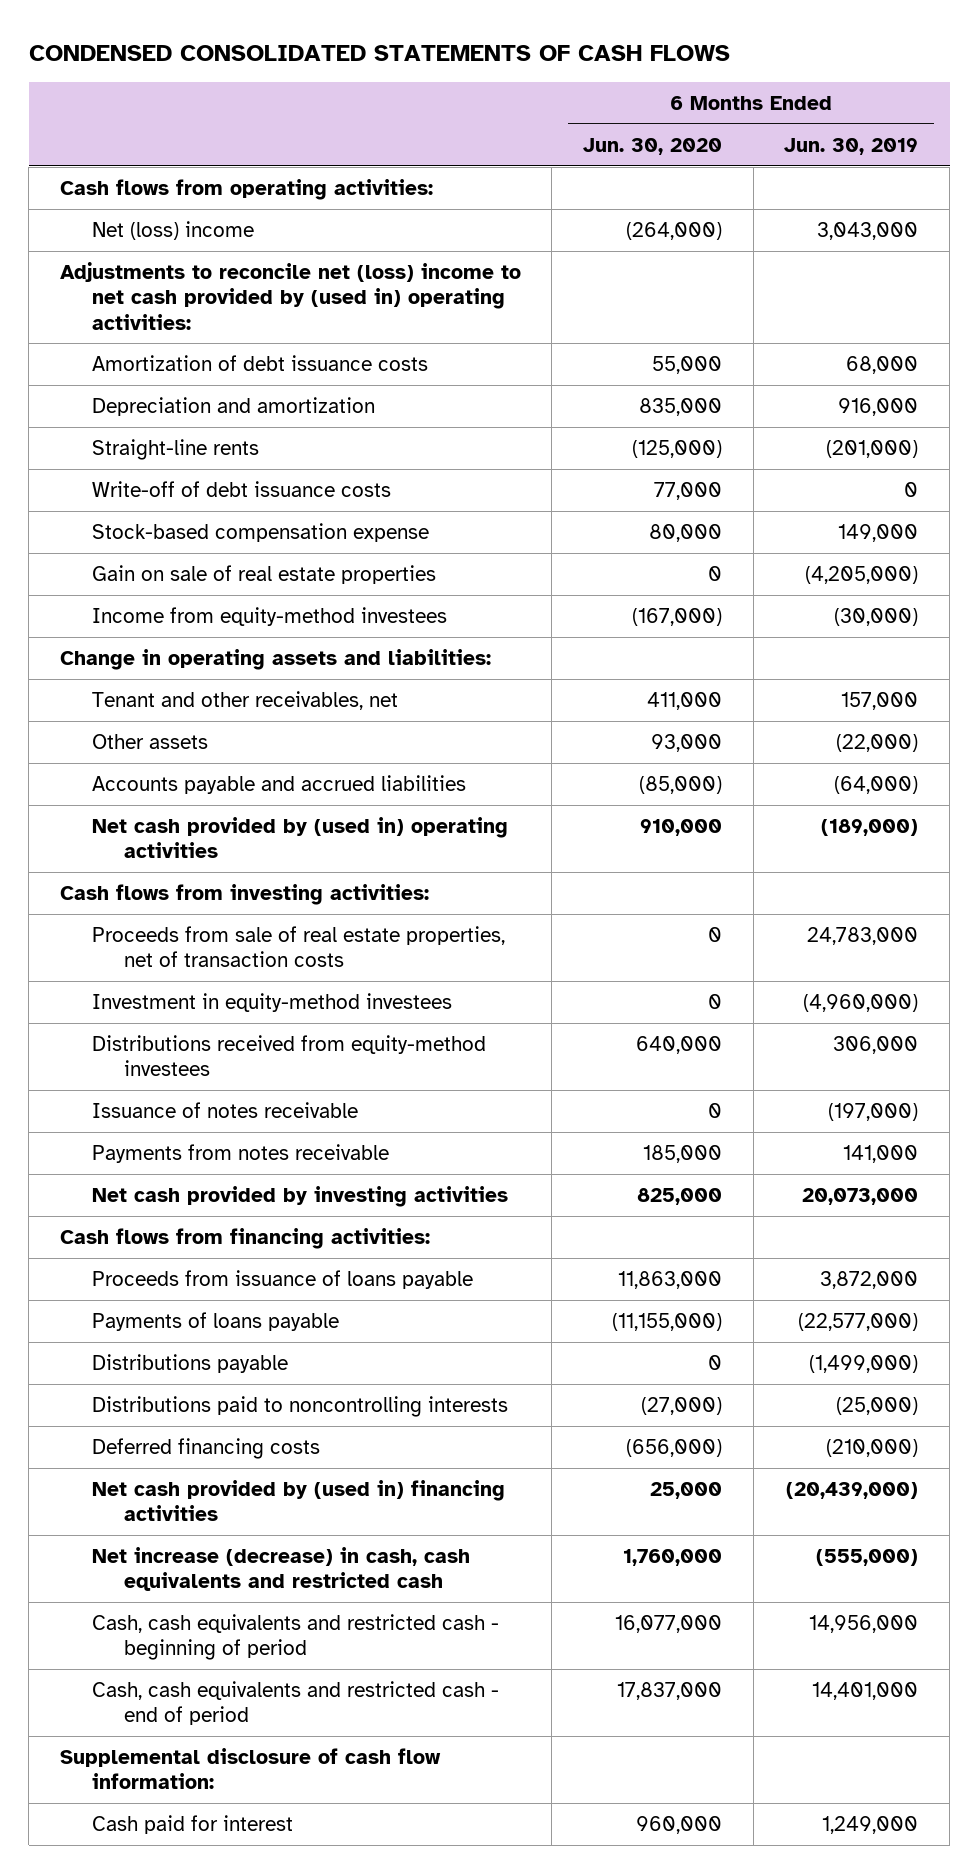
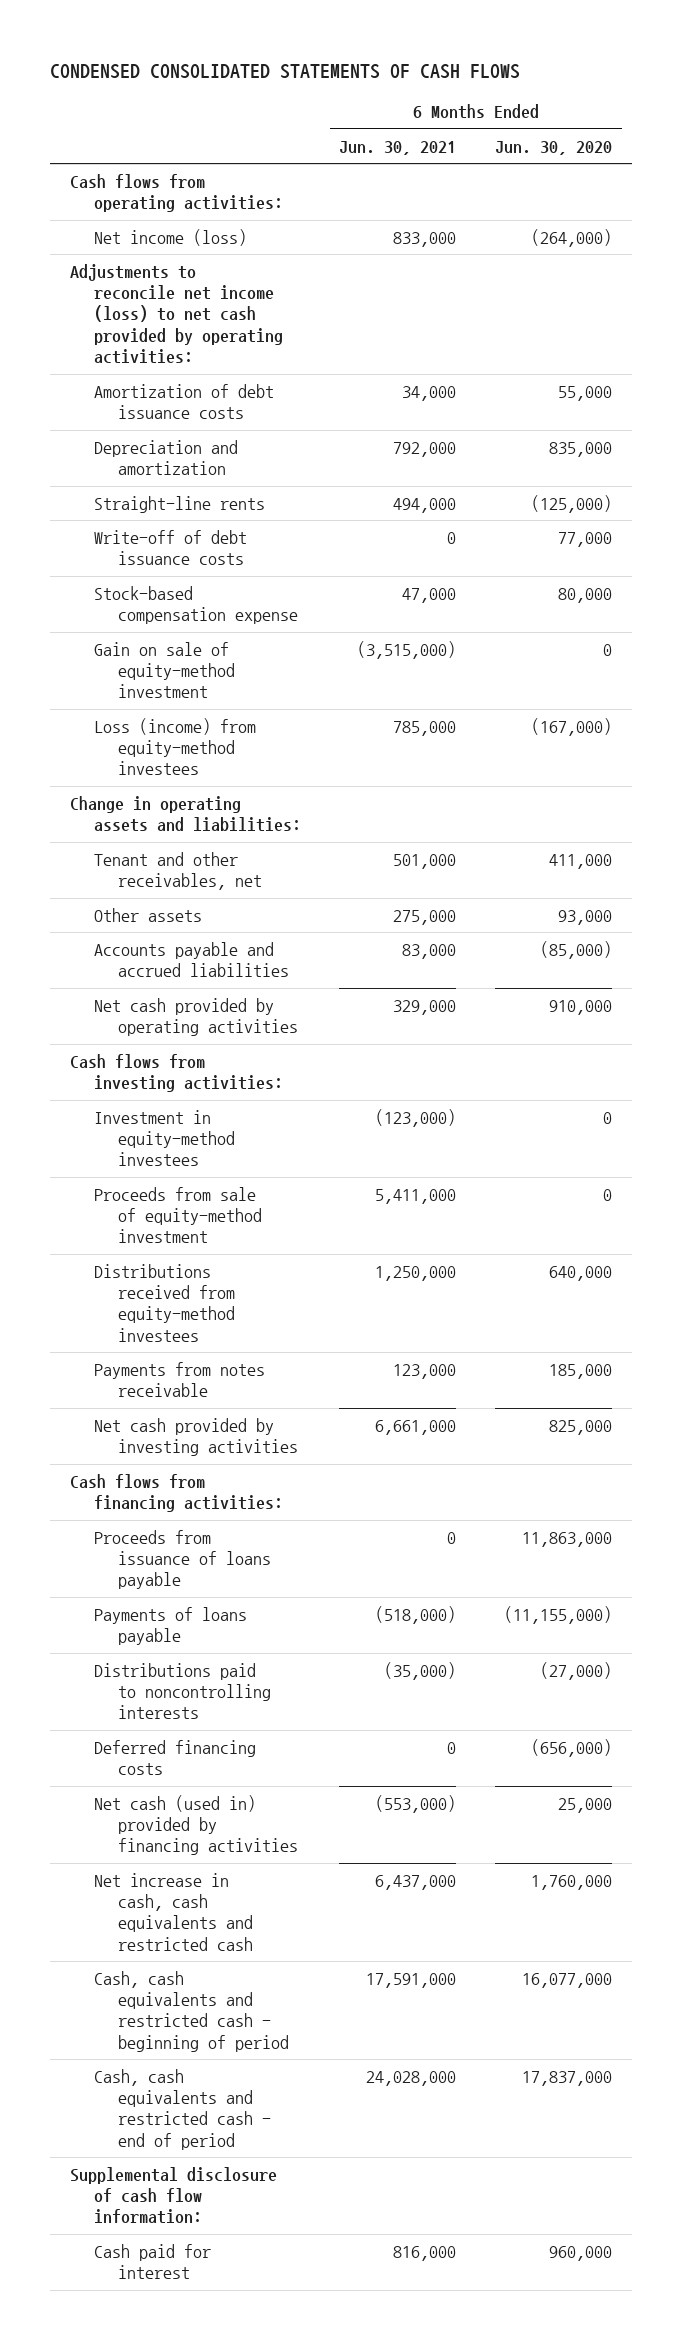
[784,137,919,155] Jun. 30, 2019 -> none
none -> [339,140,457,155] Jun. 30, 2021
[92,221,255,241] Net (loss) income -> [93,228,247,246] Net income (loss)
[59,262,521,330] Adjustments to reconcile net (loss) income to net cash provided by (used in) operating activities: -> [69,263,283,365] Adjustments to reconcile net income (loss) to net cash provided by operating activities:
[92,565,437,585] Gain on sale of real estate properties -> none
none -> [93,641,235,699] Gain on sale of equity-method investment
[92,607,448,627] Income from equity-method investees -> [93,717,256,776] Loss (income) from equity-method investees
[92,817,509,859] Net cash provided by (used in) operating activities -> [93,997,298,1037] Net cash provided by operating activities
[92,926,506,968] Proceeds from sale of real estate properties, net of transaction costs -> none
none -> [93,1186,262,1244] Proceeds from sale of equity-method investment
[92,1102,359,1119] Issuance of notes receivable -> none
[92,1354,289,1374] Distributions payable -> none
[92,1480,506,1522] Net cash provided by (used in) financing activities -> [93,1794,298,1856] Net cash (used in) provided by financing activities
[92,1547,471,1592] Net increase (decrease) in cash, cash equivalents and restricted cash -> [93,1872,253,1951] Net increase in cash, cash equivalents and restricted cash

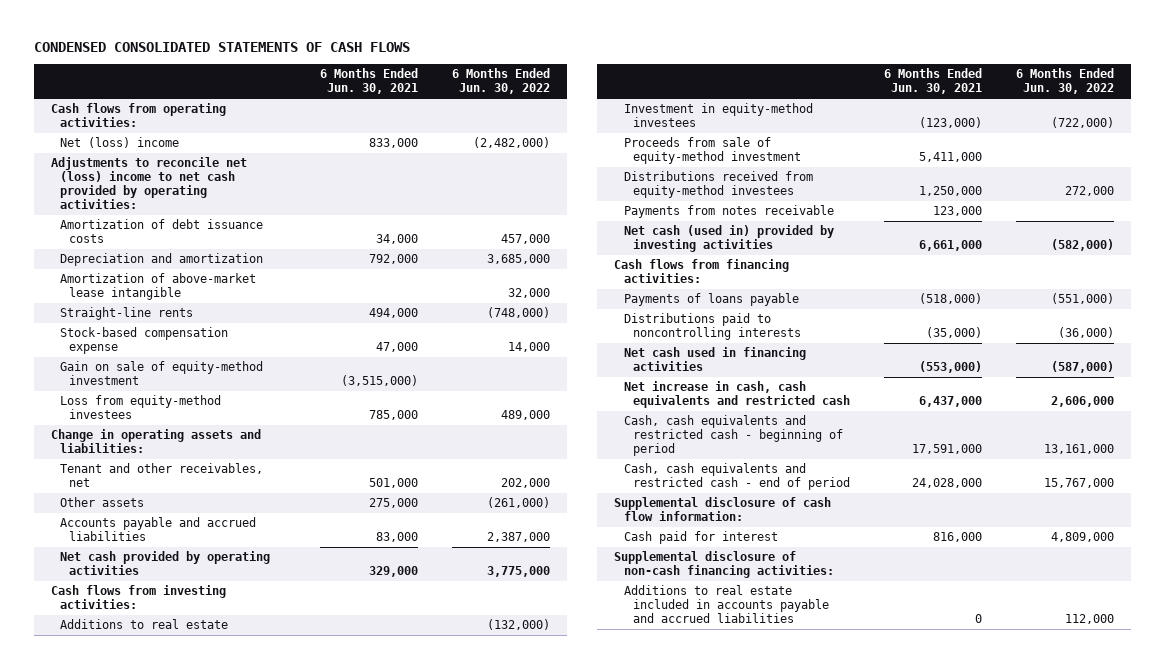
[495,140,613,155] Jun. 30, 2020 -> none
none -> [452,68,551,95] 6 Months Ended Jun. 30, 2022
[93,228,247,246] Net income (loss) -> [59,137,179,149] Net (loss) income
[69,263,283,365] Adjustments to reconcile net income (loss) to net cash provided by operating activities: -> [50,157,247,210] Adjustments to reconcile net (loss) income to net cash provided by operating activities:
none -> [59,273,256,301] Amortization of above-market lease intangible
[93,529,247,566] Write-off of debt issuance costs -> none
[93,717,256,776] Loss (income) from equity-method investees -> [59,395,221,420] Loss from equity-method investees
none -> [59,619,228,630] Additions to real estate
[93,1417,298,1457] Net cash provided by investing activities -> [623,225,834,253] Net cash (used in) provided by investing activities
[93,1529,271,1590] Proceeds from issuance of loans payable -> none
[93,1739,256,1776] Deferred financing costs -> none
[93,1794,298,1856] Net cash (used in) provided by financing activities -> [623,347,806,372] Net cash used in financing activities
none -> [614,551,834,579] Supplemental disclosure of non-cash financing activities:
none -> [623,585,829,624] Additions to real estate included in accounts payable and accrued liabilities

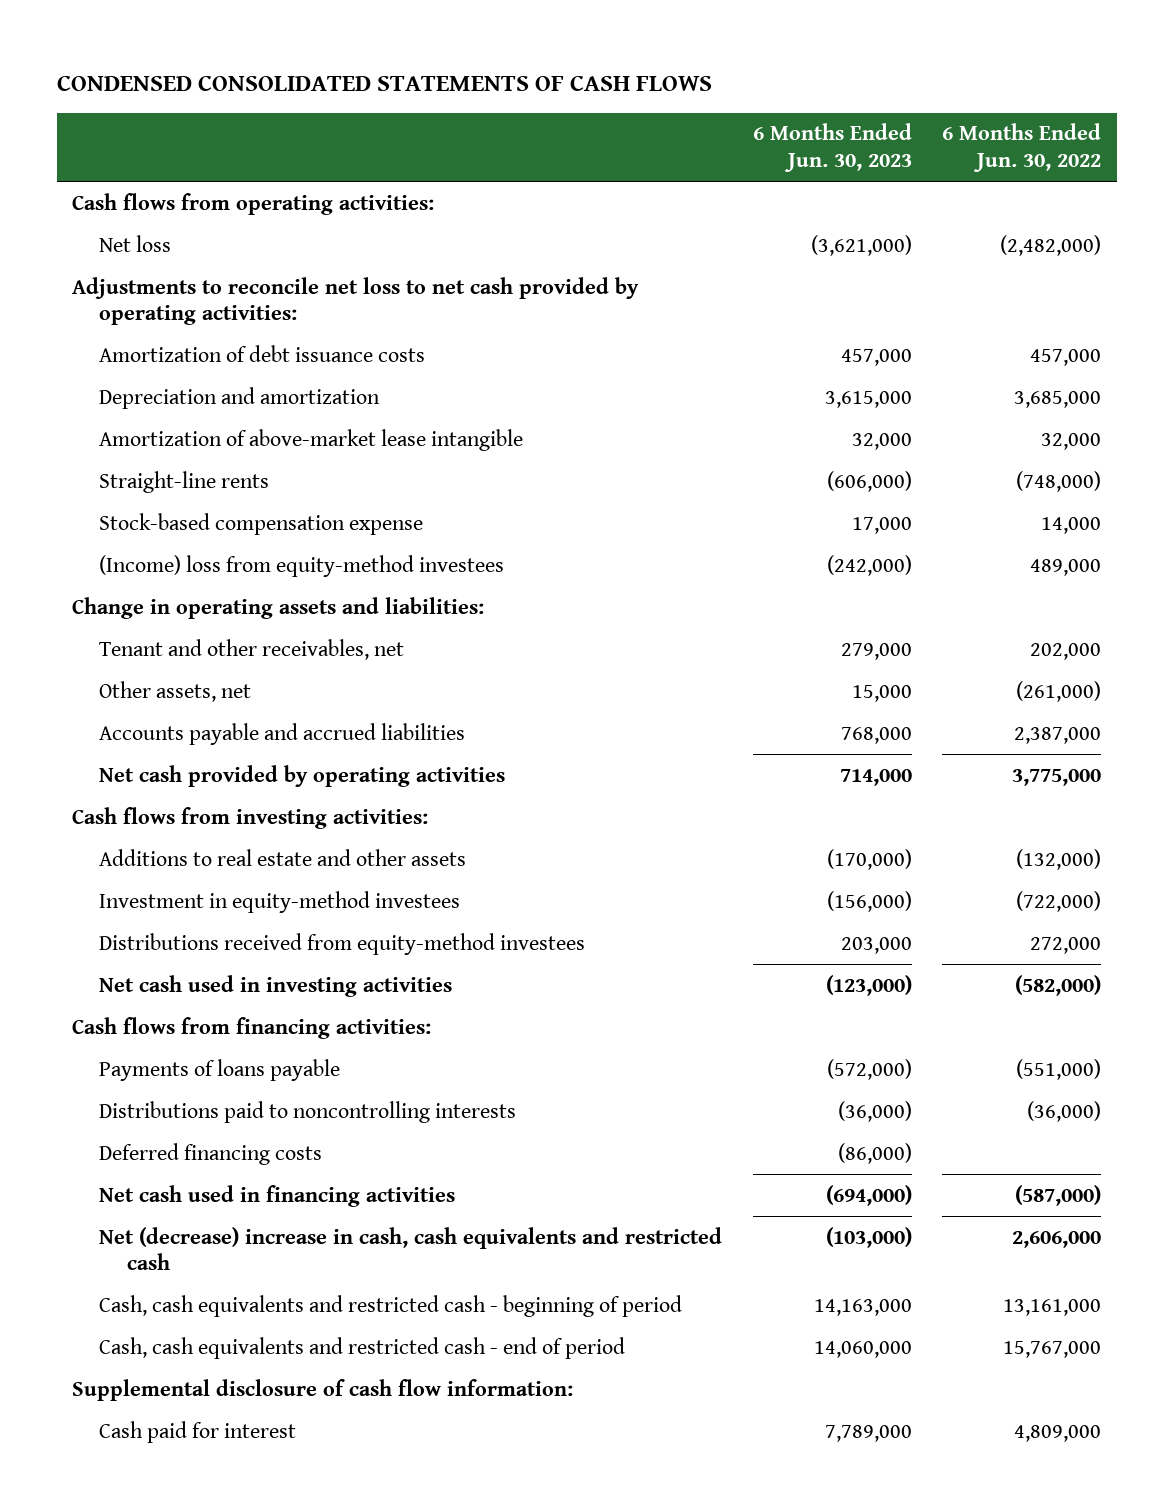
[320,68,419,95] 6 Months Ended Jun. 30, 2021 -> none
none -> [752,123,912,173] 6 Months Ended Jun. 30, 2023
[59,137,179,149] Net (loss) income -> [99,234,172,252] Net loss
[50,157,247,210] Adjustments to reconcile net (loss) income to net cash provided by operating activities: -> [71,276,639,326] Adjustments to reconcile net loss to net cash provided by operating activities:
[59,361,263,386] Gain on sale of equity-method investment -> none
[59,395,221,420] Loss from equity-method investees -> [99,554,505,577] (Income) loss from equity-method investees
[59,497,144,508] Other assets -> [99,680,252,702] Other assets, net
[59,619,228,630] Additions to real estate -> [99,848,467,866] Additions to real estate and other assets
[623,137,801,165] Proceeds from sale of equity-method investment -> none
[623,205,834,219] Payments from notes receivable -> none
[623,225,834,253] Net cash (used in) provided by investing activities -> [99,974,453,997] Net cash used in investing activities
none -> [99,1142,323,1165] Deferred financing costs
[623,381,850,409] Net increase in cash, cash equivalents and restricted cash -> [99,1226,723,1271] Net (decrease) increase in cash, cash equivalents and restricted cash
[614,551,834,579] Supplemental disclosure of non-cash financing activities: -> none
[623,585,829,624] Additions to real estate included in accounts payable and accrued liabilities -> none

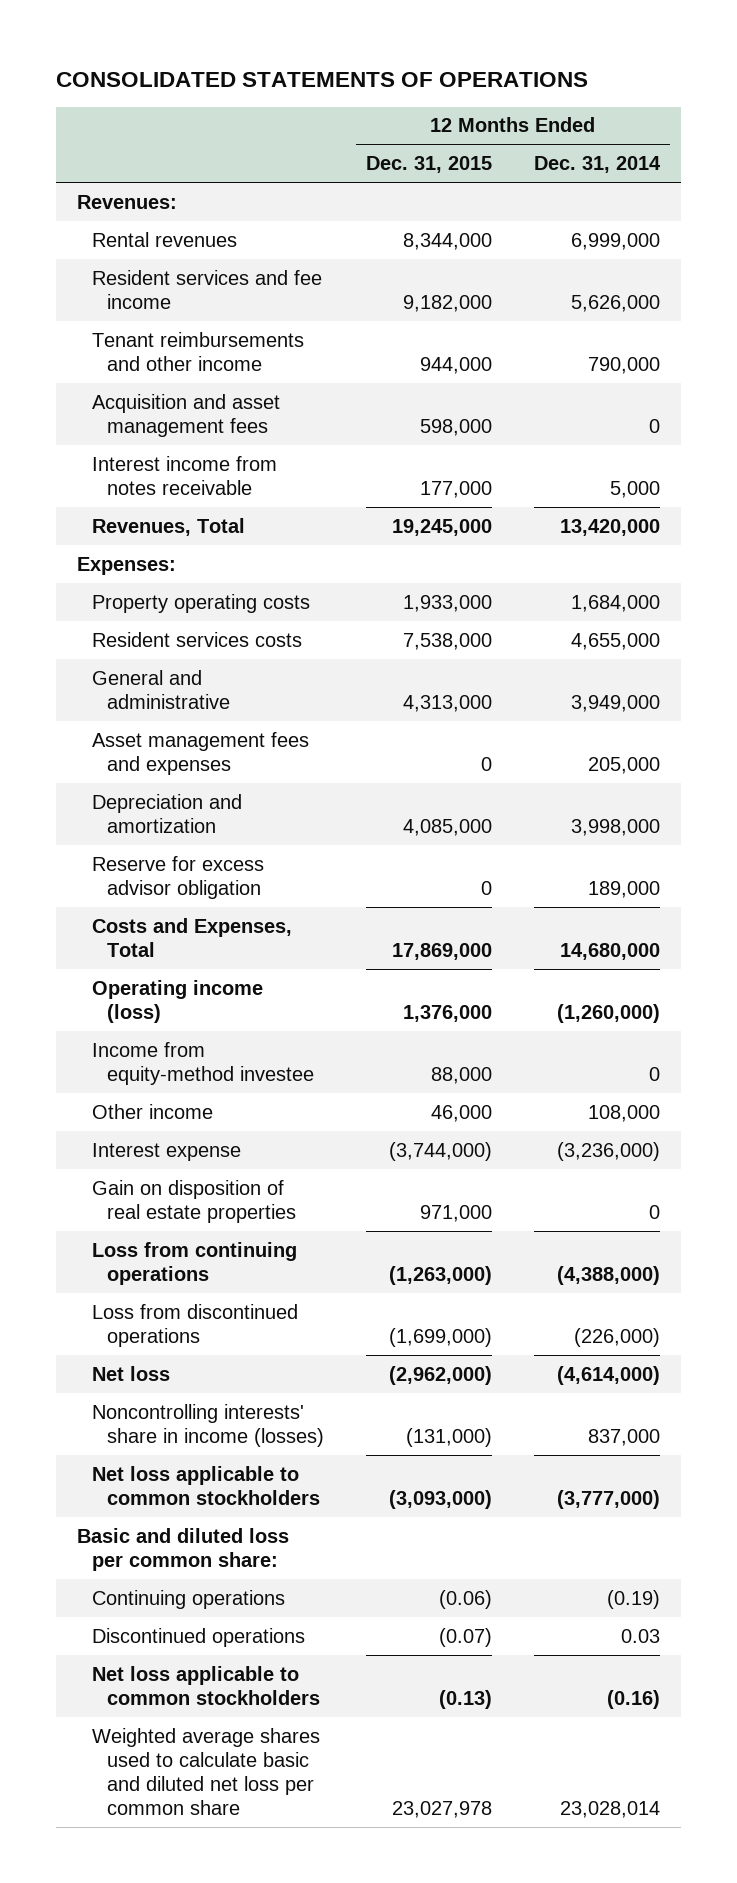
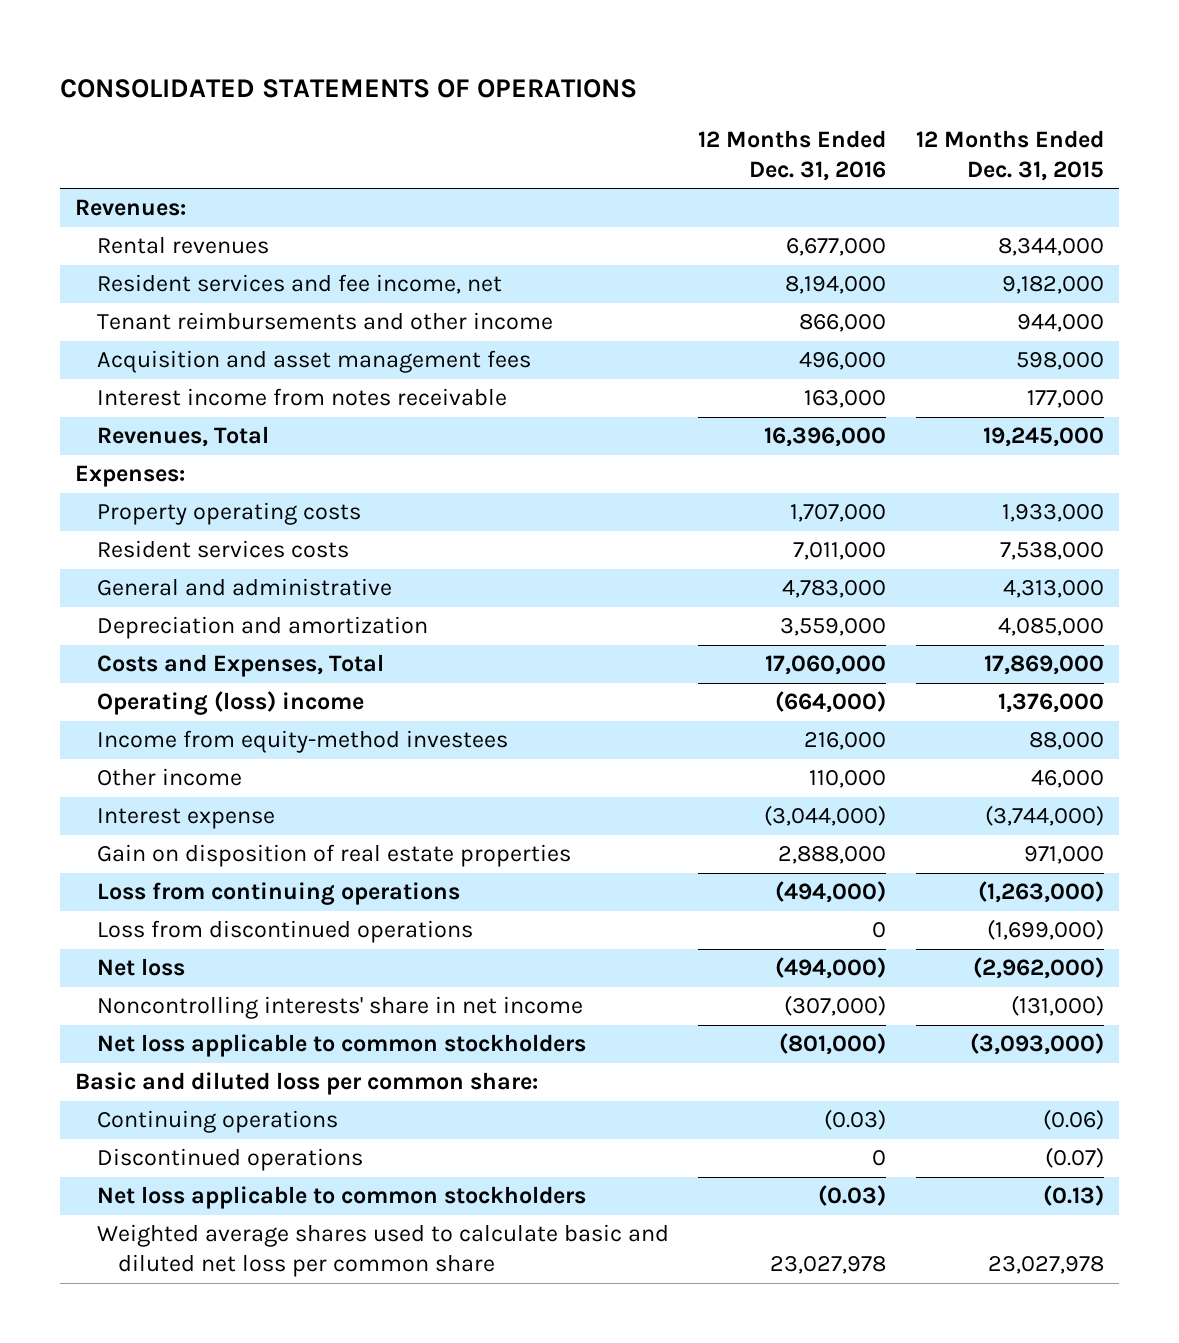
[533,156,661,174] Dec. 31, 2014 -> none
none -> [698,129,887,181] 12 Months Ended Dec. 31, 2016
[92,269,323,309] Resident services and fee income -> [96,274,502,295] Resident services and fee income, net
[92,731,310,775] Asset management fees and expenses -> none
[92,855,265,899] Reserve for excess advisor obligation -> none
[92,979,264,1023] Operating income (loss) -> [96,691,364,716] Operating (loss) income
[92,1041,315,1085] Income from equity-method investee -> [96,730,508,754] Income from equity-method investees
[92,1403,325,1447] Noncontrolling interests' share in income (losses) -> [96,996,583,1020] Noncontrolling interests' share in net income

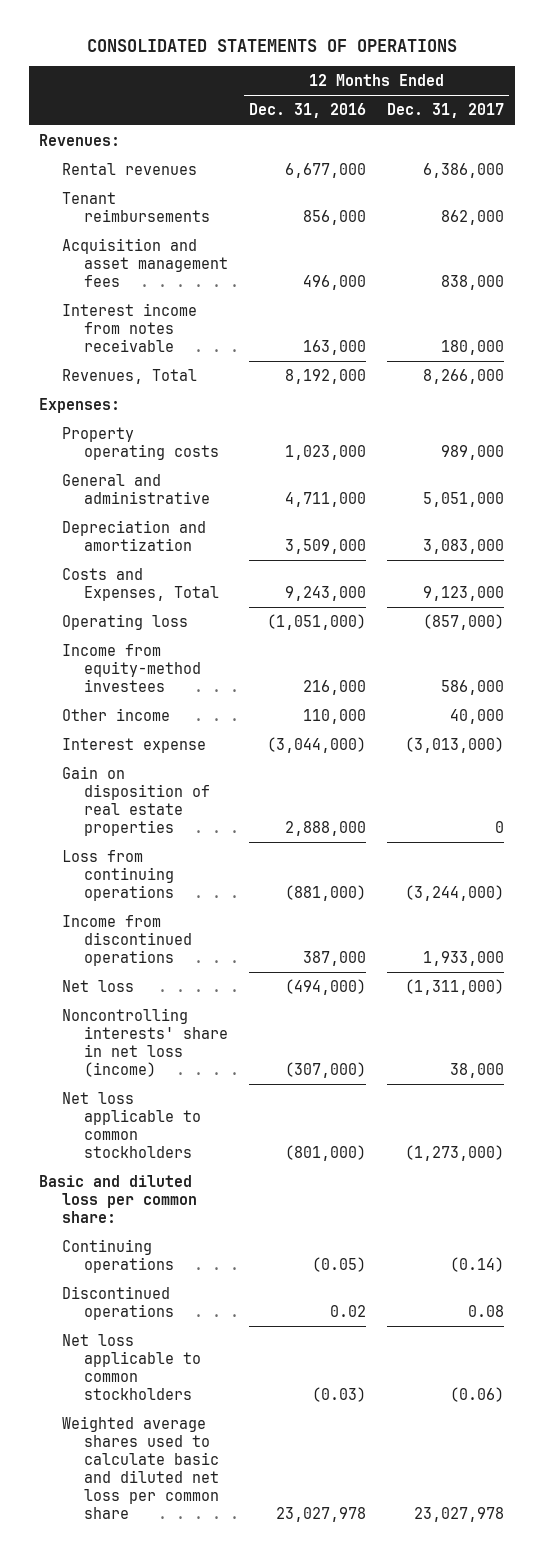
[915,129,1104,181] 12 Months Ended Dec. 31, 2015 -> none
none -> [387,103,505,119] Dec. 31, 2017
[96,274,502,295] Resident services and fee income, net -> none
[96,312,553,331] Tenant reimbursements and other income -> [61,191,211,222] Tenant reimbursements
[799,314,887,333] 866,000 -> [303,209,367,225] 856,000
[764,427,887,448] 16,396,000 -> [285,368,367,384] 8,192,000
[96,540,349,559] Resident services costs -> none
[790,504,887,523] 1,707,000 -> [285,444,367,460] 1,023,000
[782,580,887,599] 4,783,000 -> [285,491,367,507] 4,711,000
[780,618,887,637] 3,559,000 -> [285,538,367,554] 3,509,000
[765,655,887,676] 17,060,000 -> [285,585,367,601] 9,243,000
[96,691,364,716] Operating (loss) income -> [61,613,188,630] Operating loss
[775,691,887,714] (664,000) -> [267,613,367,630] (1,051,000)
[775,881,887,904] (494,000) -> [285,885,367,902] (881,000)
[96,920,473,944] Loss from discontinued operations -> [61,914,193,967] Income from discontinued operations
[872,922,887,939] 0 -> [303,951,367,967] 387,000
[96,996,583,1020] Noncontrolling interests' share in net income -> [61,1007,229,1078] Noncontrolling interests' share in net loss (income)
[824,1109,887,1131] (0.03) -> [312,1256,367,1272] (0.05)
[872,1150,887,1167] 0 -> [330,1304,367,1317] 0.02

